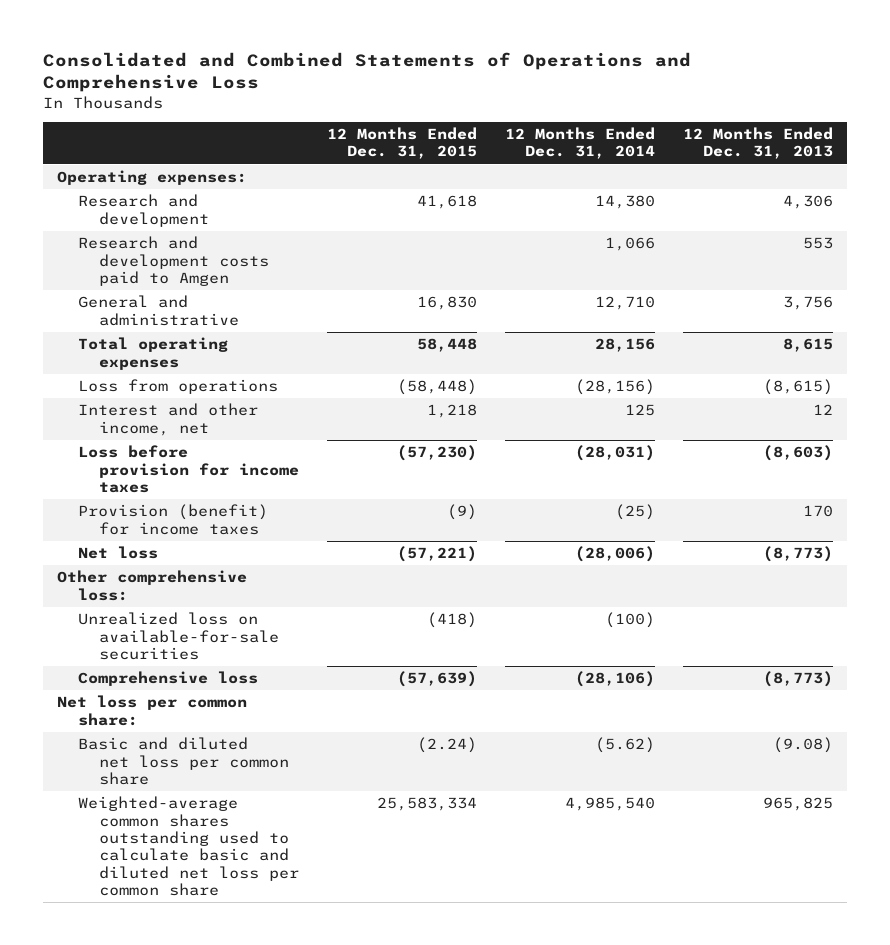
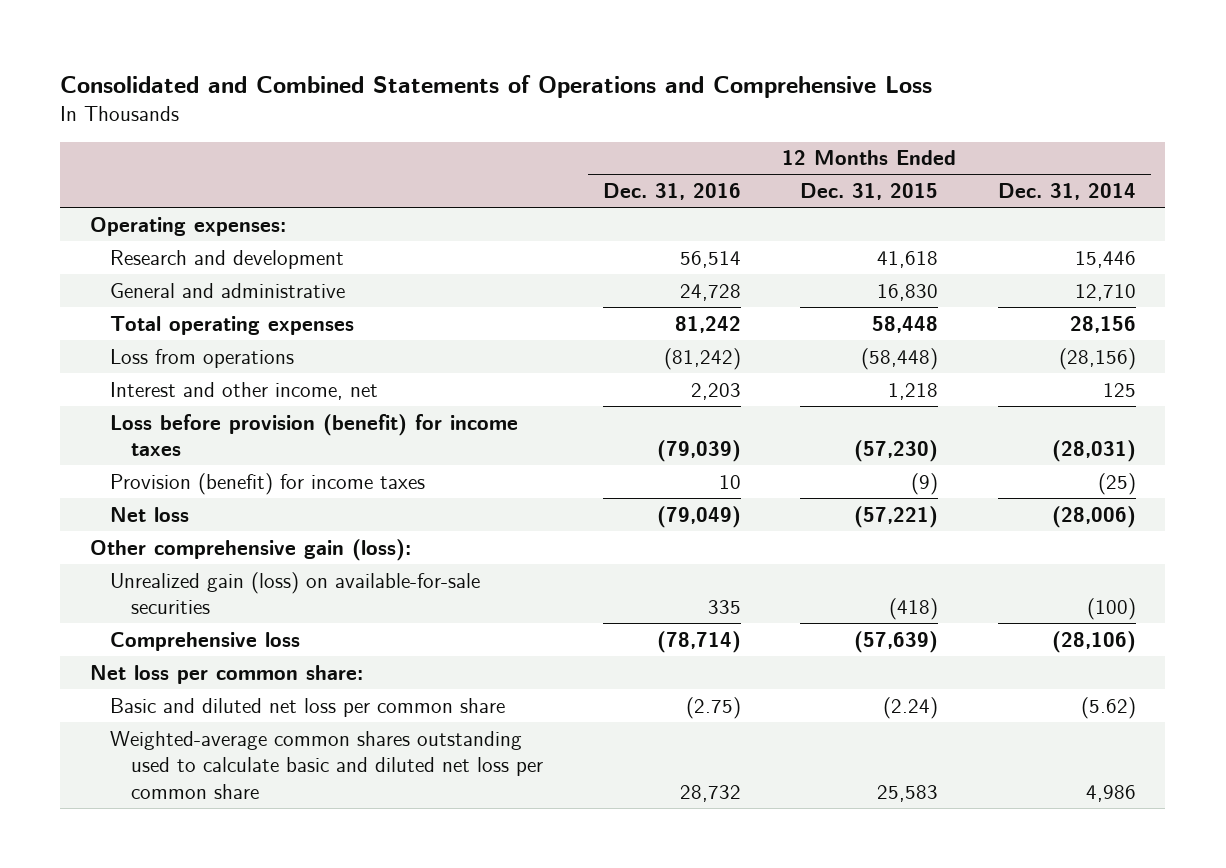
[682,127,833,160] 12 Months Ended Dec. 31, 2013 -> none
none -> [602,183,741,201] Dec. 31, 2016
[78,236,270,287] Research and development costs paid to Amgen -> none
[595,195,656,210] 14,380 -> [1074,250,1136,268] 15,446
[78,445,300,494] Loss before provision for income taxes -> [110,413,519,457] Loss before provision (benefit) for income taxes
[57,570,248,601] Other comprehensive loss: -> [90,538,412,561] Other comprehensive gain (loss):
[78,612,280,661] Unrealized loss on available-for-sale securities -> [110,571,481,615] Unrealized gain (loss) on available-for-sale securities
[377,797,478,812] 25,583,334 -> [877,784,939,802] 25,583
[565,797,656,812] 4,985,540 -> [1085,784,1136,802] 4,986

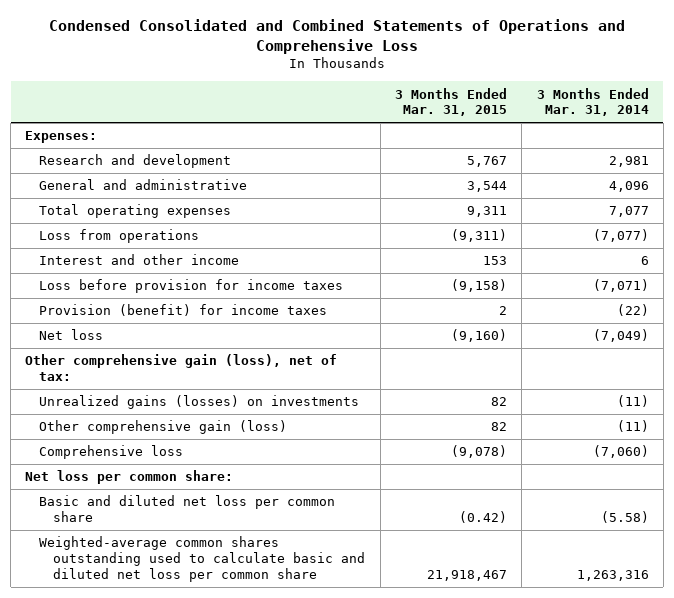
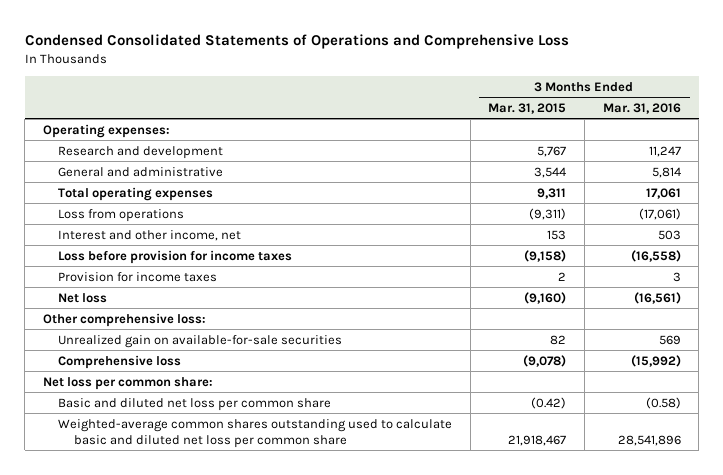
[48,18,625,54] Condensed Consolidated and Combined Statements of Operations and Comprehensive Loss -> [24,34,569,50] Condensed Consolidated Statements of Operations and Comprehensive Loss
[536,87,649,117] 3 Months Ended Mar. 31, 2014 -> none
none -> [602,102,681,114] Mar. 31, 2016
[25,131,98,144] Expenses: -> [42,123,170,138] Operating expenses:
[39,254,240,266] Interest and other income -> [58,229,242,241] Interest and other income, net
[39,304,328,317] Provision (benefit) for income taxes -> [58,271,218,282] Provision for income taxes
[39,420,288,435] Other comprehensive gain (loss) -> none
[25,354,338,382] Other comprehensive gain (loss), net of tax: -> [42,312,206,327] Other comprehensive loss:
[39,395,360,410] Unrealized gains (losses) on investments -> [58,334,343,348] Unrealized gain on available-for-sale securities

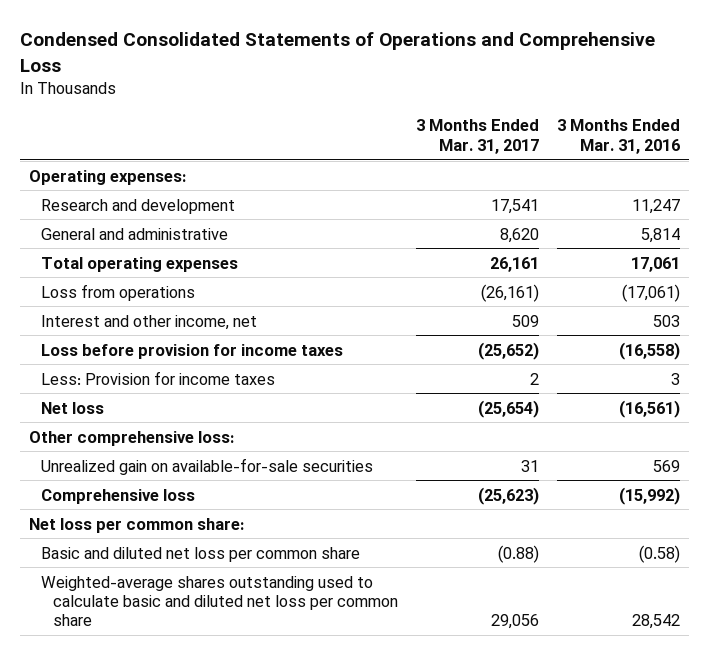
[488,102,567,114] Mar. 31, 2015 -> none
none -> [415,119,539,154] 3 Months Ended Mar. 31, 2017
[58,271,218,282] Provision for income taxes -> [40,370,275,385] Less: Provision for income taxes
[58,418,453,448] Weighted-average common shares outstanding used to calculate basic and diluted net loss per common share -> [40,575,398,627] Weighted-average shares outstanding used to calculate basic and diluted net loss per common share
[617,434,681,446] 28,541,896 -> [631,614,680,630] 28,542

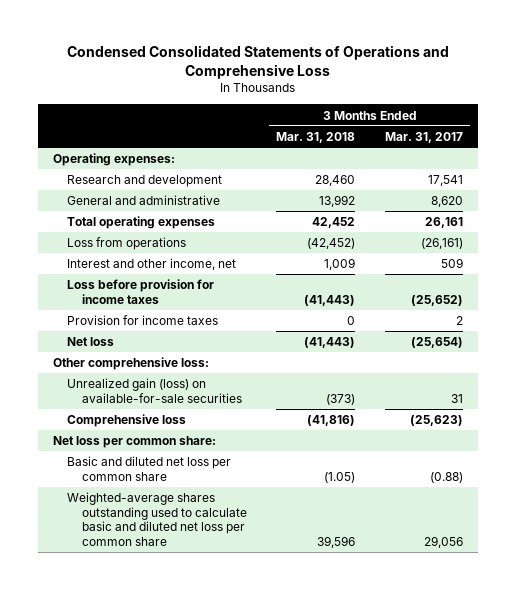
[556,119,680,154] 3 Months Ended Mar. 31, 2016 -> none
none -> [276,132,356,144] Mar. 31, 2018
[40,370,275,385] Less: Provision for income taxes -> [67,315,219,326] Provision for income taxes
[40,457,373,475] Unrealized gain on available-for-sale securities -> [67,378,242,403] Unrealized gain (loss) on available-for-sale securities

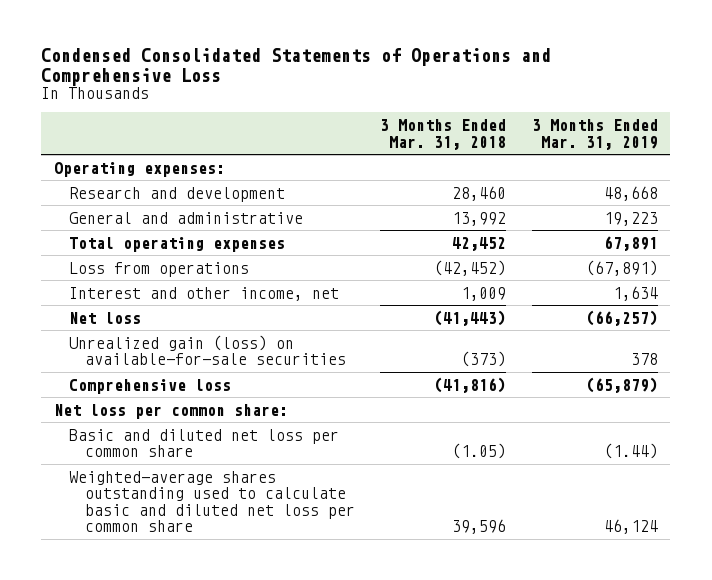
[384,132,463,144] Mar. 31, 2017 -> none
none -> [531,119,658,150] 3 Months Ended Mar. 31, 2019
[67,279,215,304] Loss before provision for income taxes -> none
[67,315,219,326] Provision for income taxes -> none
[52,357,209,371] Other comprehensive loss: -> none

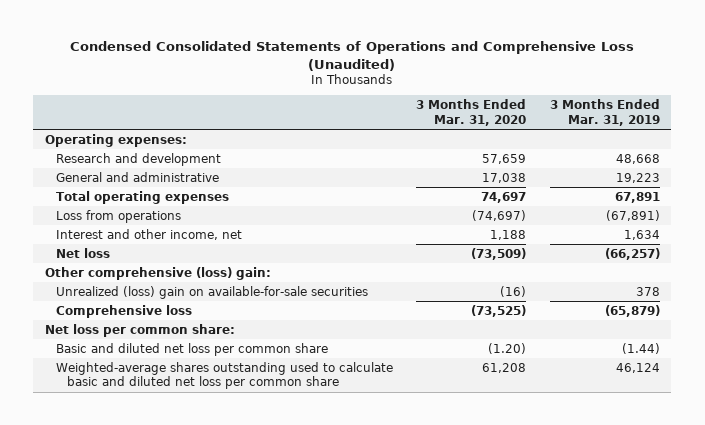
[41,47,552,86] Condensed Consolidated Statements of Operations and Comprehensive Loss -> [70,41,635,71] Condensed Consolidated Statements of Operations and Comprehensive Loss (Unaudited)
[380,119,507,150] 3 Months Ended Mar. 31, 2018 -> none
none -> [416,99,527,126] 3 Months Ended Mar. 31, 2020
none -> [45,266,272,280] Other comprehensive (loss) gain:
[69,334,346,366] Unrealized gain (loss) on available-for-sale securities -> [56,285,369,299] Unrealized (loss) gain on available-for-sale securities

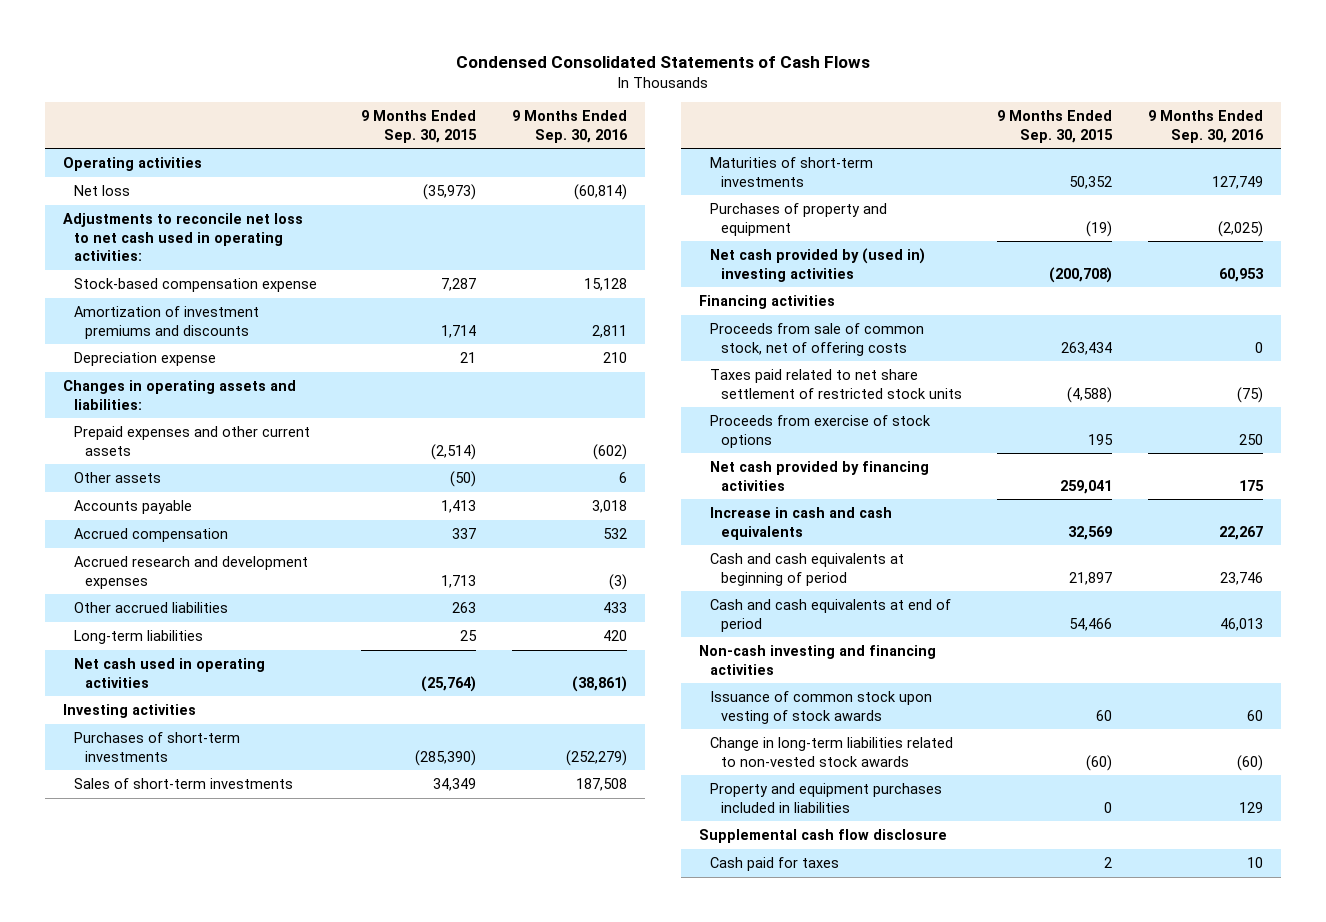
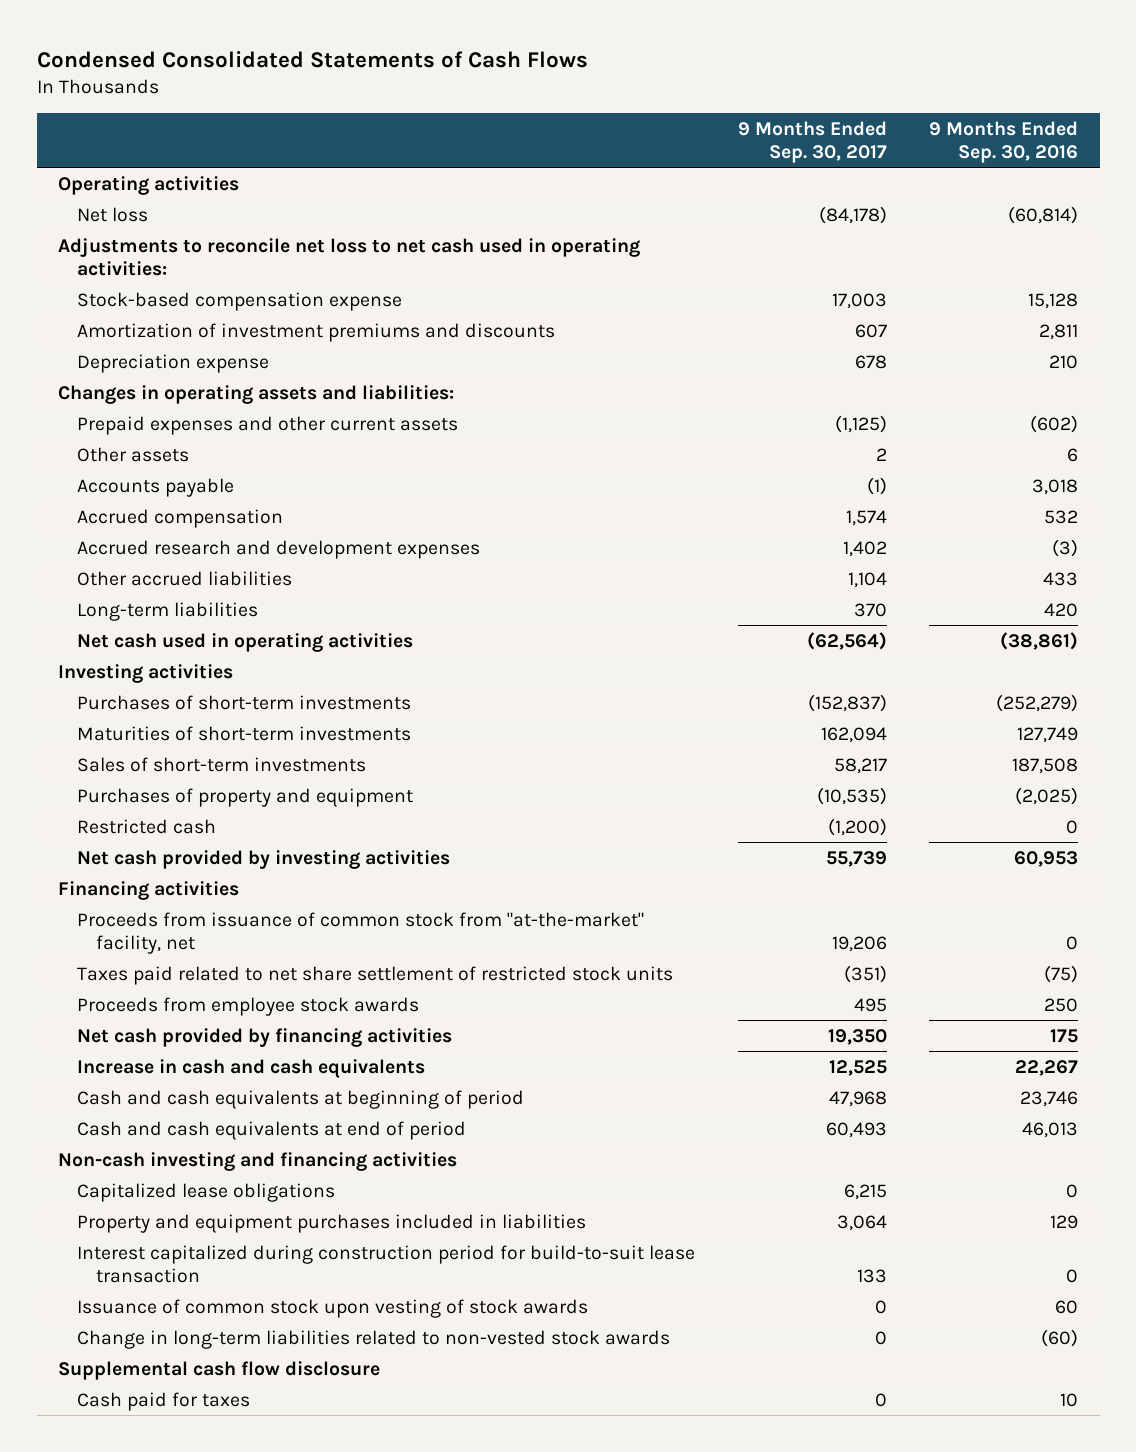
[361,110,478,143] 9 Months Ended Sep. 30, 2015 -> none
none -> [737,120,887,163] 9 Months Ended Sep. 30, 2017
[73,777,293,789] Sales of short-term investments -> [77,756,367,772] Sales of short-term investments
none -> [77,818,217,834] Restricted cash
[709,247,925,282] Net cash provided by (used in) investing activities -> [77,849,451,869] Net cash provided by investing activities
[709,322,924,356] Proceeds from sale of common stock, net of offering costs -> [77,911,645,954] Proceeds from issuance of common stock from "at-the-market" facility, net
[709,414,931,448] Proceeds from exercise of stock options -> none
none -> [77,996,420,1016] Proceeds from employee stock awards
none -> [77,1182,336,1202] Capitalized lease obligations
[709,782,942,813] Property and equipment purchases included in liabilities -> [77,1213,587,1233] Property and equipment purchases included in liabilities
none -> [77,1244,696,1283] Interest capitalized during construction period for build-to-suit lease transaction

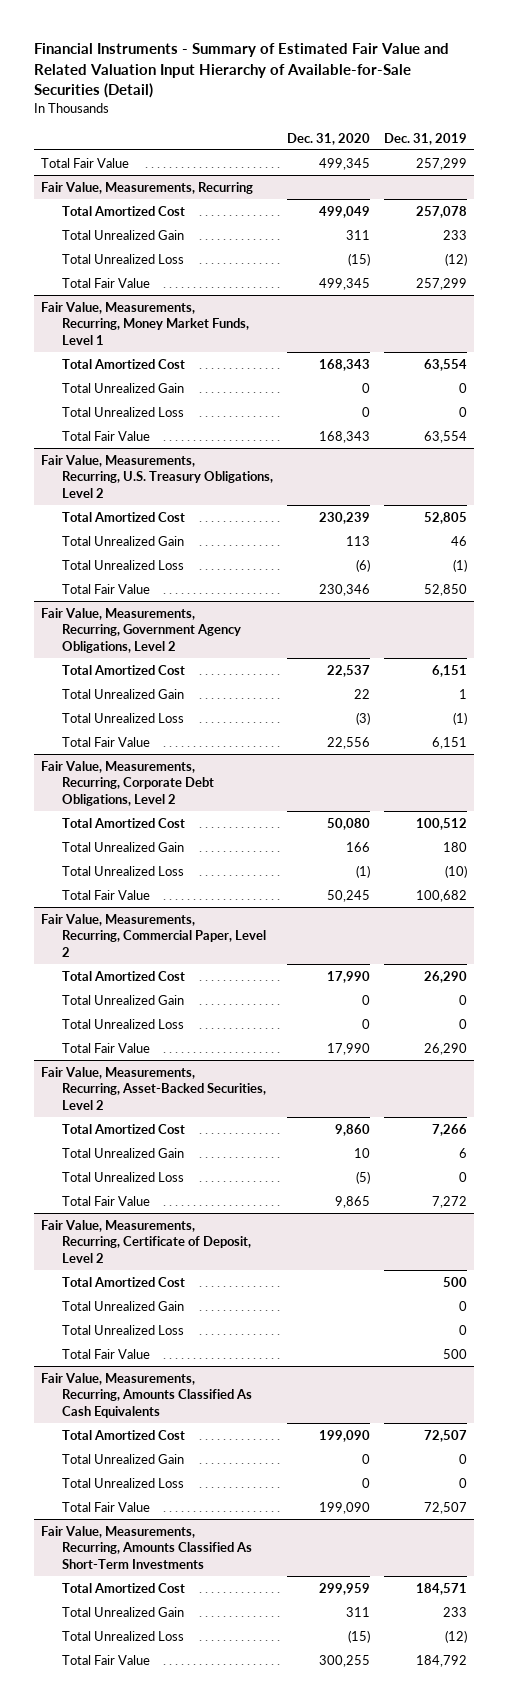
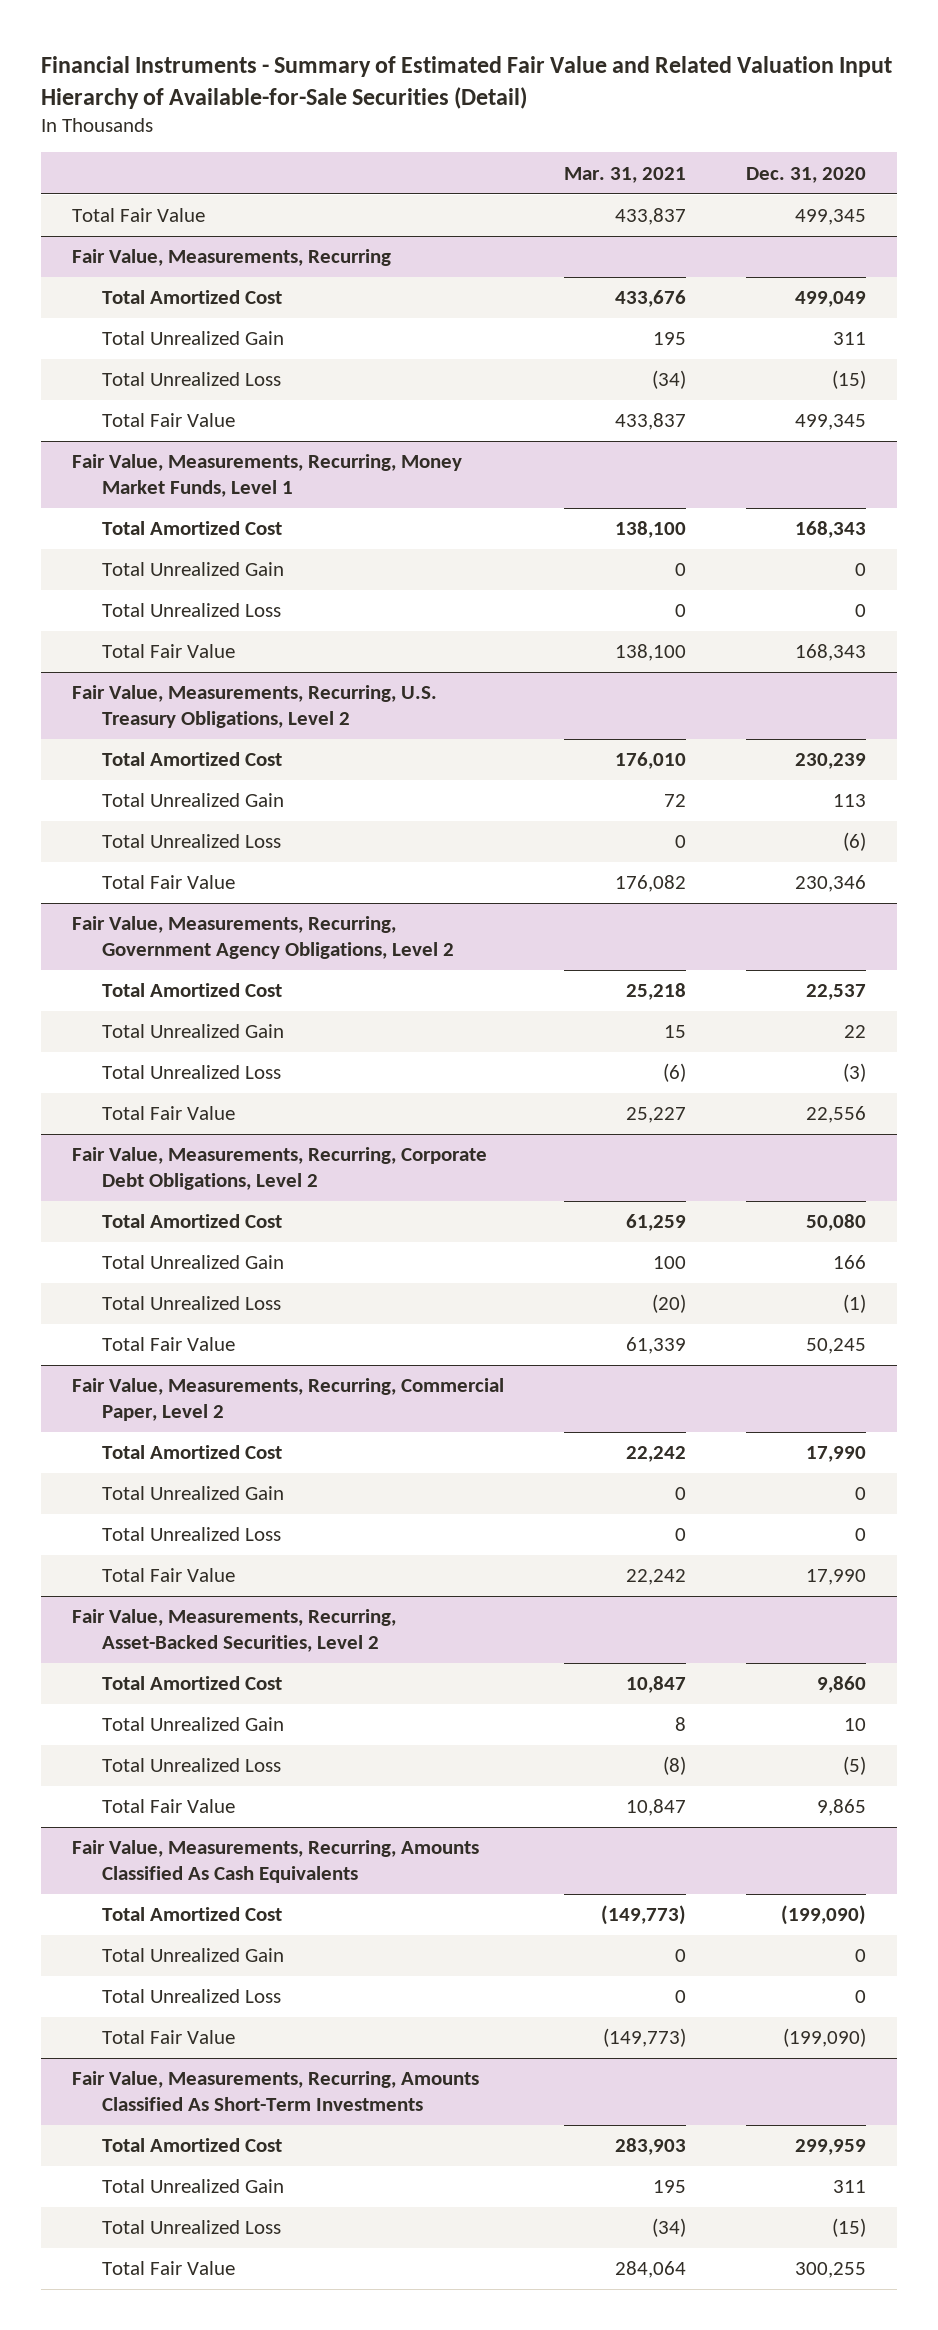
[384,132,468,145] Dec. 31, 2019 -> none
none -> [564,166,687,183] Mar. 31, 2021
[40,1219,251,1263] Fair Value, Measurements, Recurring, Certificate of Deposit, Level 2 -> none
[61,1276,185,1287] Total Amortized Cost -> none
[61,1300,184,1311] Total Unrealized Gain -> none
[61,1324,184,1335] Total Unrealized Loss -> none
[61,1348,150,1359] Total Fair Value -> none
[318,1429,370,1442] 199,090 -> [781,1905,867,1926] (199,090)
[318,1501,370,1514] 199,090 -> [783,2028,867,2048] (199,090)

